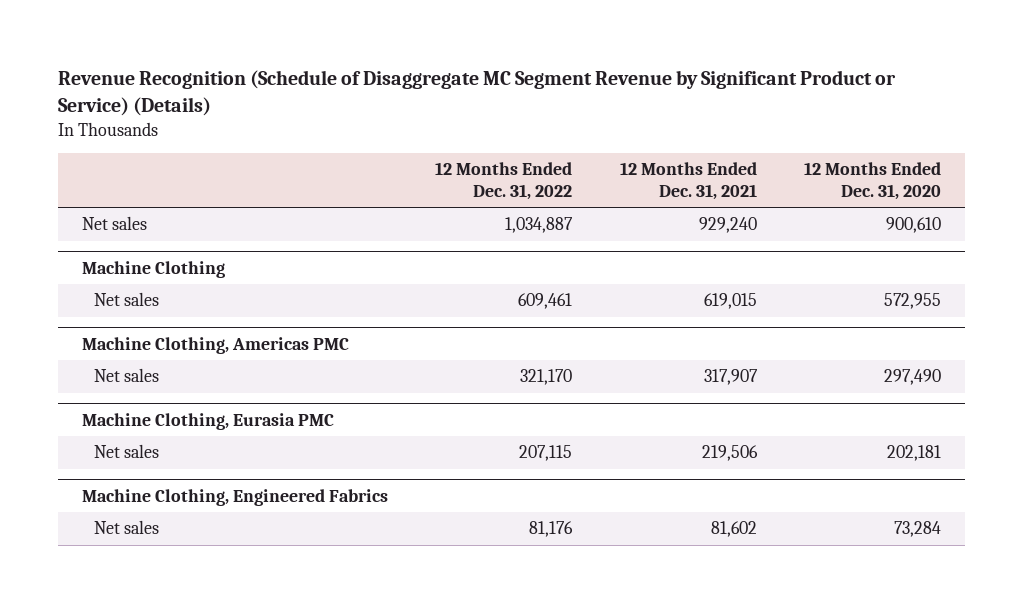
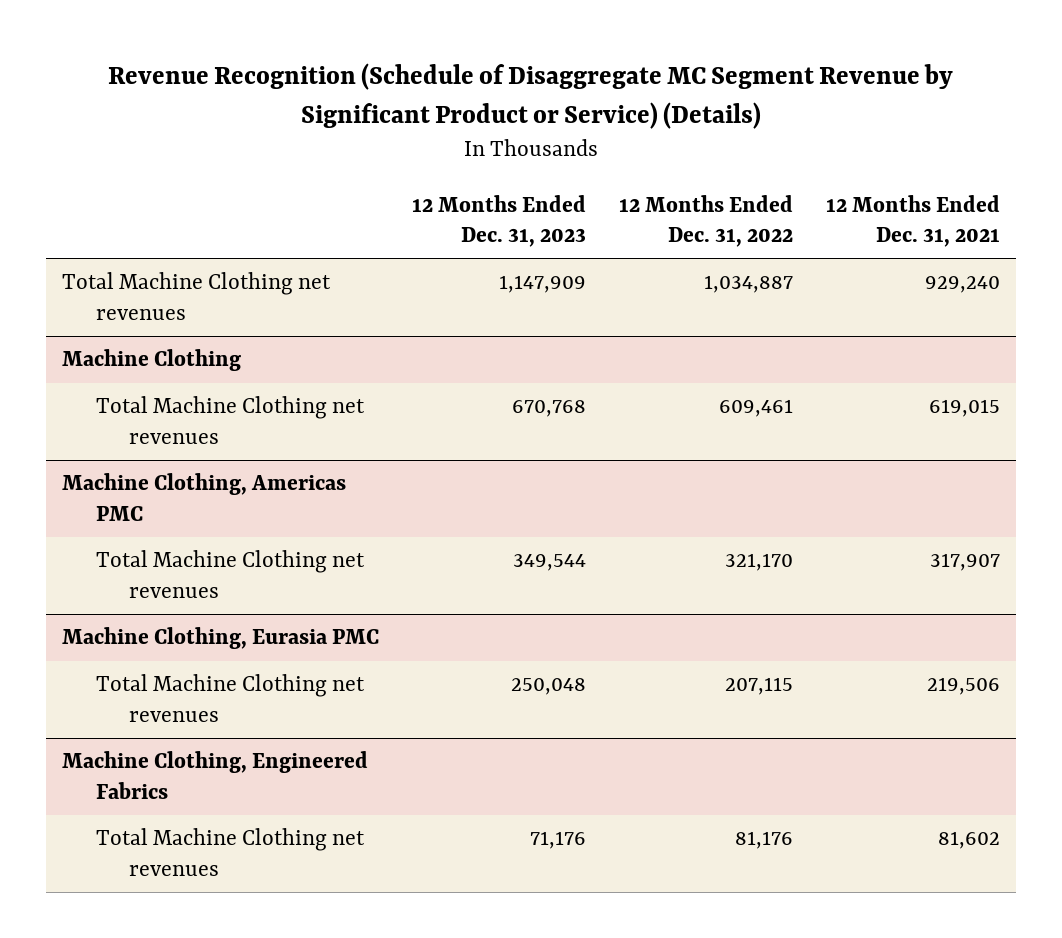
[804,162,942,200] 12 Months Ended Dec. 31, 2020 -> none
none -> [412,194,587,248] 12 Months Ended Dec. 31, 2023
[81,216,147,231] Net sales -> [62,272,332,320] Total Machine Clothing net revenues
[94,292,160,307] Net sales -> [95,396,365,444] Total Machine Clothing net revenues
[94,368,160,383] Net sales -> [95,550,365,598] Total Machine Clothing net revenues
[94,444,160,459] Net sales -> [95,674,365,722] Total Machine Clothing net revenues
[94,520,160,535] Net sales -> [95,828,365,876] Total Machine Clothing net revenues

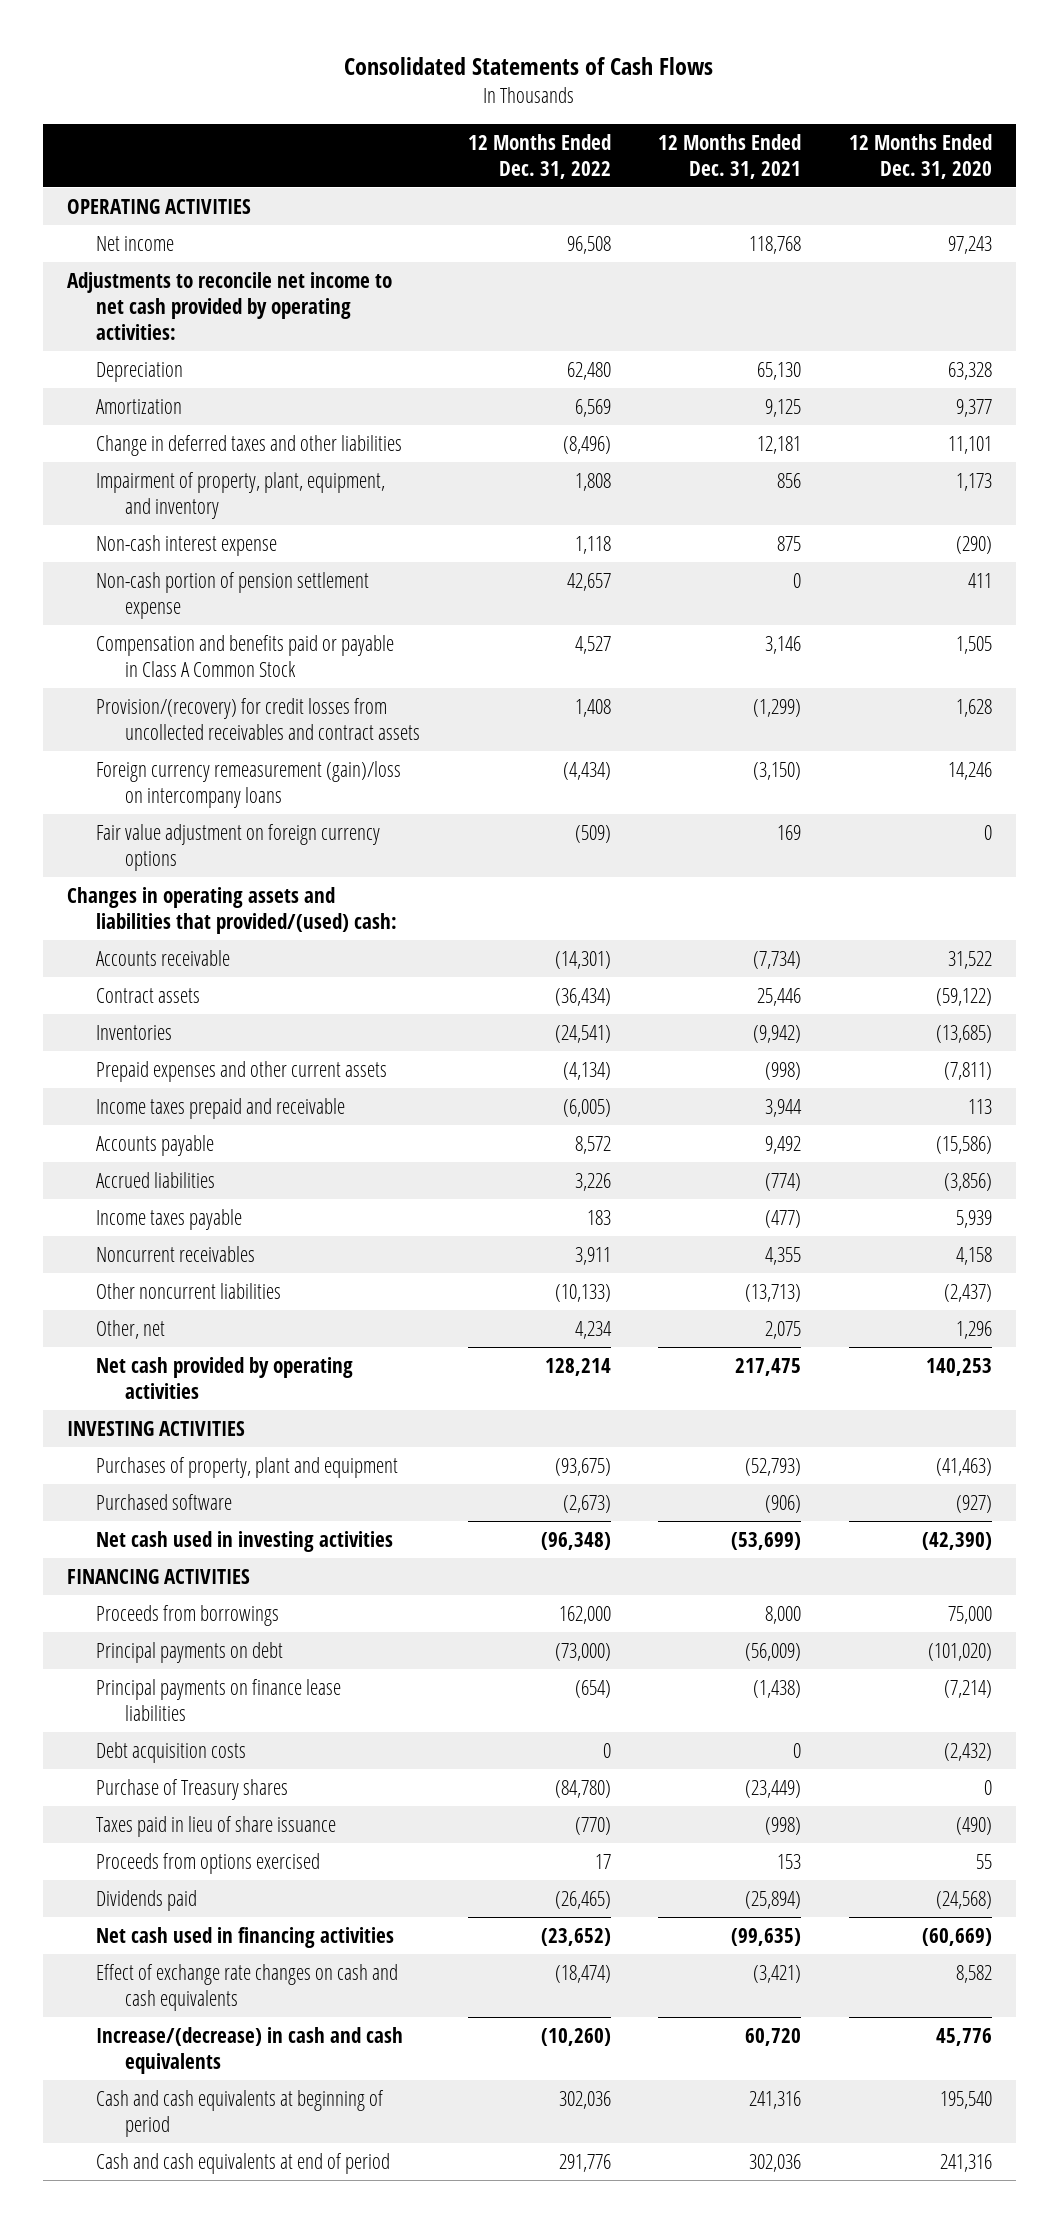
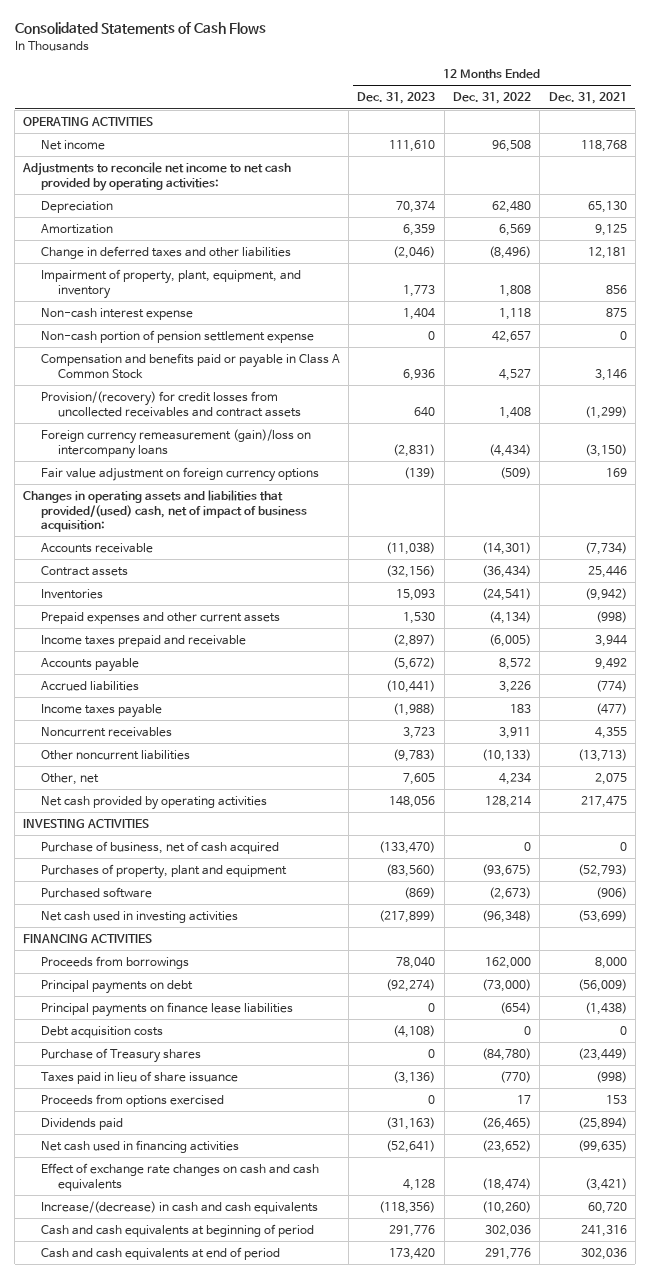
[849,133,993,179] 12 Months Ended Dec. 31, 2020 -> none
none -> [357,92,436,105] Dec. 31, 2023
[66,886,397,934] Changes in operating assets and liabilities that provided/(used) cash: -> [23,490,307,533] Changes in operating assets and liabilities that provided/(used) cash, net of impact of business acquisition:
none -> [40,841,279,855] Purchase of business, net of cash acquired

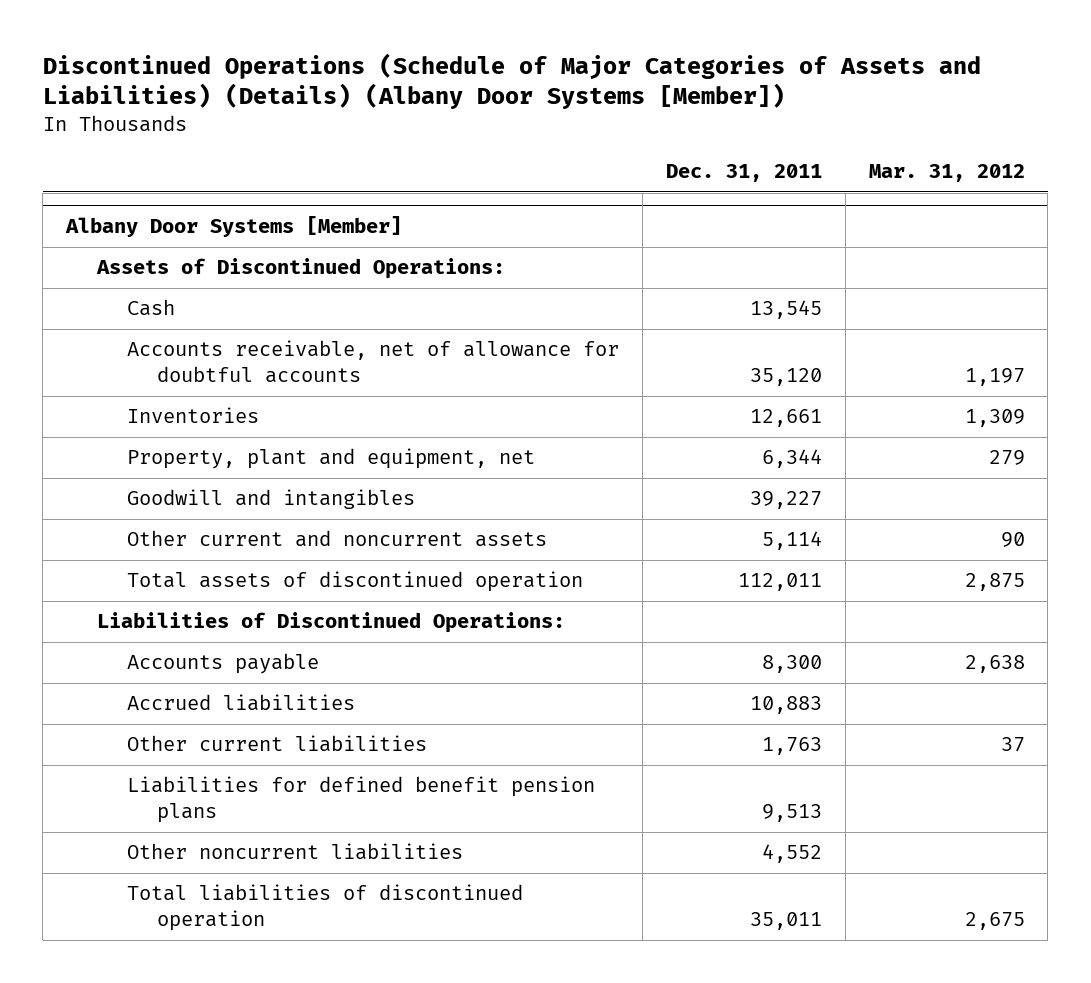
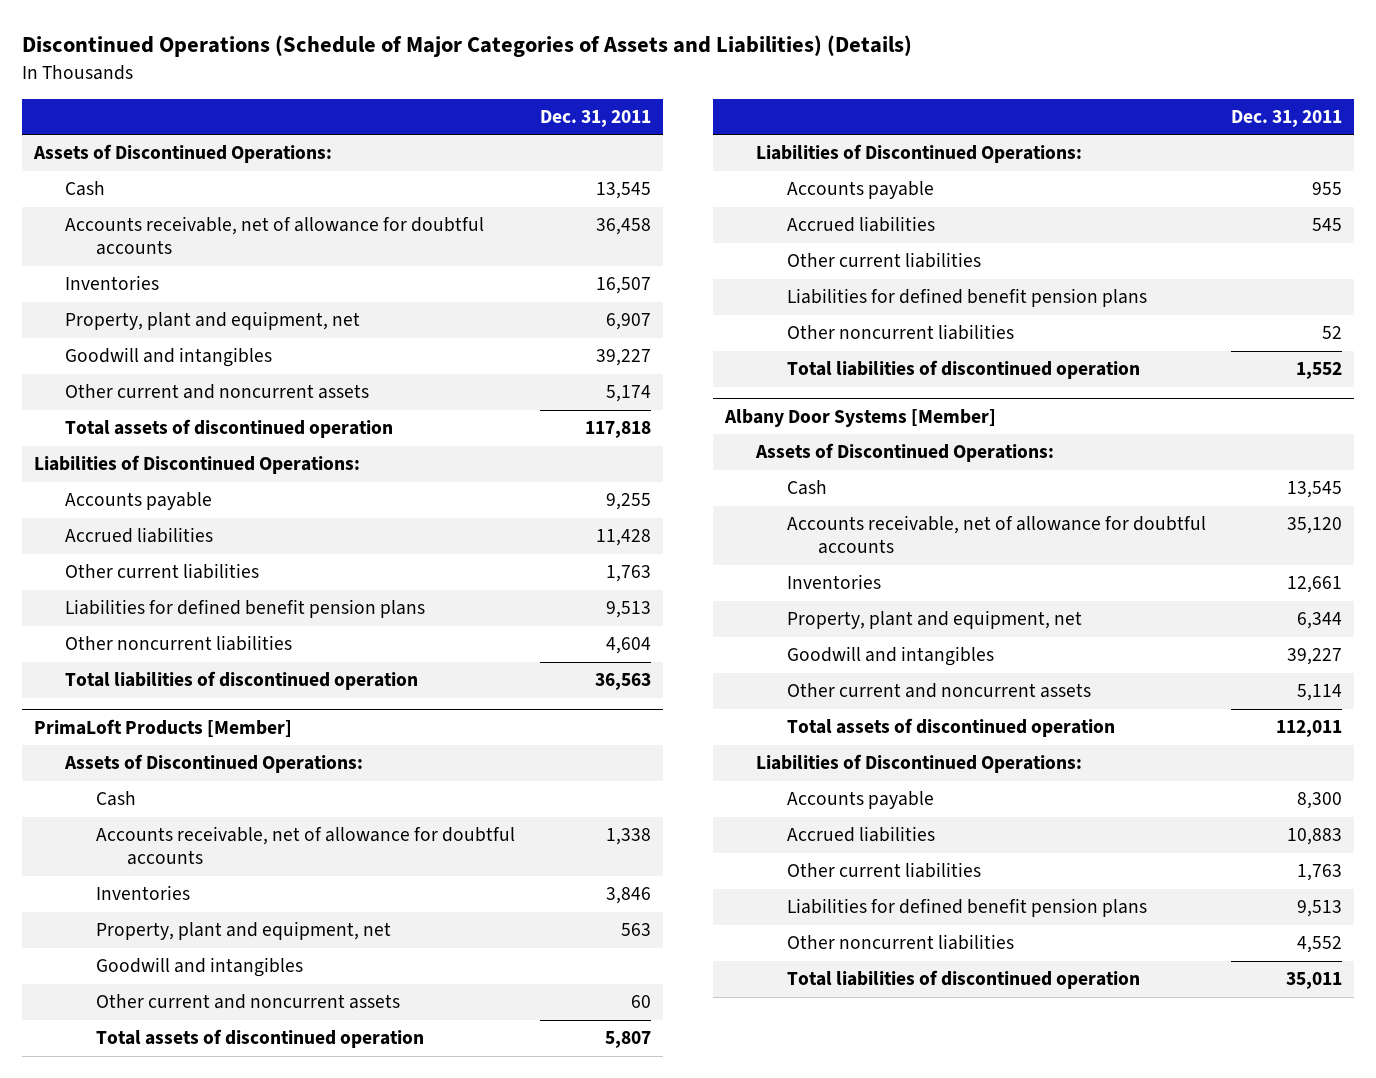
[42,52,981,110] Discontinued Operations (Schedule of Major Categories of Assets and Liabilities) (Details) (Albany Door Systems [Member]) -> [21,35,912,58] Discontinued Operations (Schedule of Major Categories of Assets and Liabilities) (Details)
[868,164,1025,183] Mar. 31, 2012 -> none
none -> [33,144,333,164] Assets of Discontinued Operations:
none -> [64,181,105,197] Cash
none -> [64,216,484,256] Accounts receivable, net of allowance for doubtful accounts
none -> [64,275,159,291] Inventories
none -> [64,311,360,331] Property, plant and equipment, net
none -> [64,347,272,368] Goodwill and intangibles
none -> [64,384,369,400] Other current and noncurrent assets
none -> [64,419,393,439] Total assets of discontinued operation
none -> [34,455,361,475] Liabilities of Discontinued Operations:
none -> [64,492,212,511] Accounts payable
none -> [64,527,213,544] Accrued liabilities
none -> [64,563,259,580] Other current liabilities
none -> [64,599,425,619] Liabilities for defined benefit pension plans
none -> [64,635,292,652] Other noncurrent liabilities
none -> [64,671,418,691] Total liabilities of discontinued operation
none -> [34,718,293,737] PrimaLoft Products [Member]
none -> [63,754,363,774] Assets of Discontinued Operations:
none -> [95,791,136,807] Cash
none -> [95,826,515,866] Accounts receivable, net of allowance for doubtful accounts
none -> [95,885,190,901] Inventories
none -> [95,921,391,941] Property, plant and equipment, net
none -> [95,957,303,978] Goodwill and intangibles
none -> [95,994,400,1010] Other current and noncurrent assets
none -> [95,1029,424,1049] Total assets of discontinued operation
none -> [755,144,1082,164] Liabilities of Discontinued Operations:
none -> [786,181,934,200] Accounts payable
none -> [786,216,935,233] Accrued liabilities
none -> [786,252,981,269] Other current liabilities
none -> [786,288,1147,308] Liabilities for defined benefit pension plans
none -> [786,324,1014,341] Other noncurrent liabilities
none -> [786,360,1140,380] Total liabilities of discontinued operation

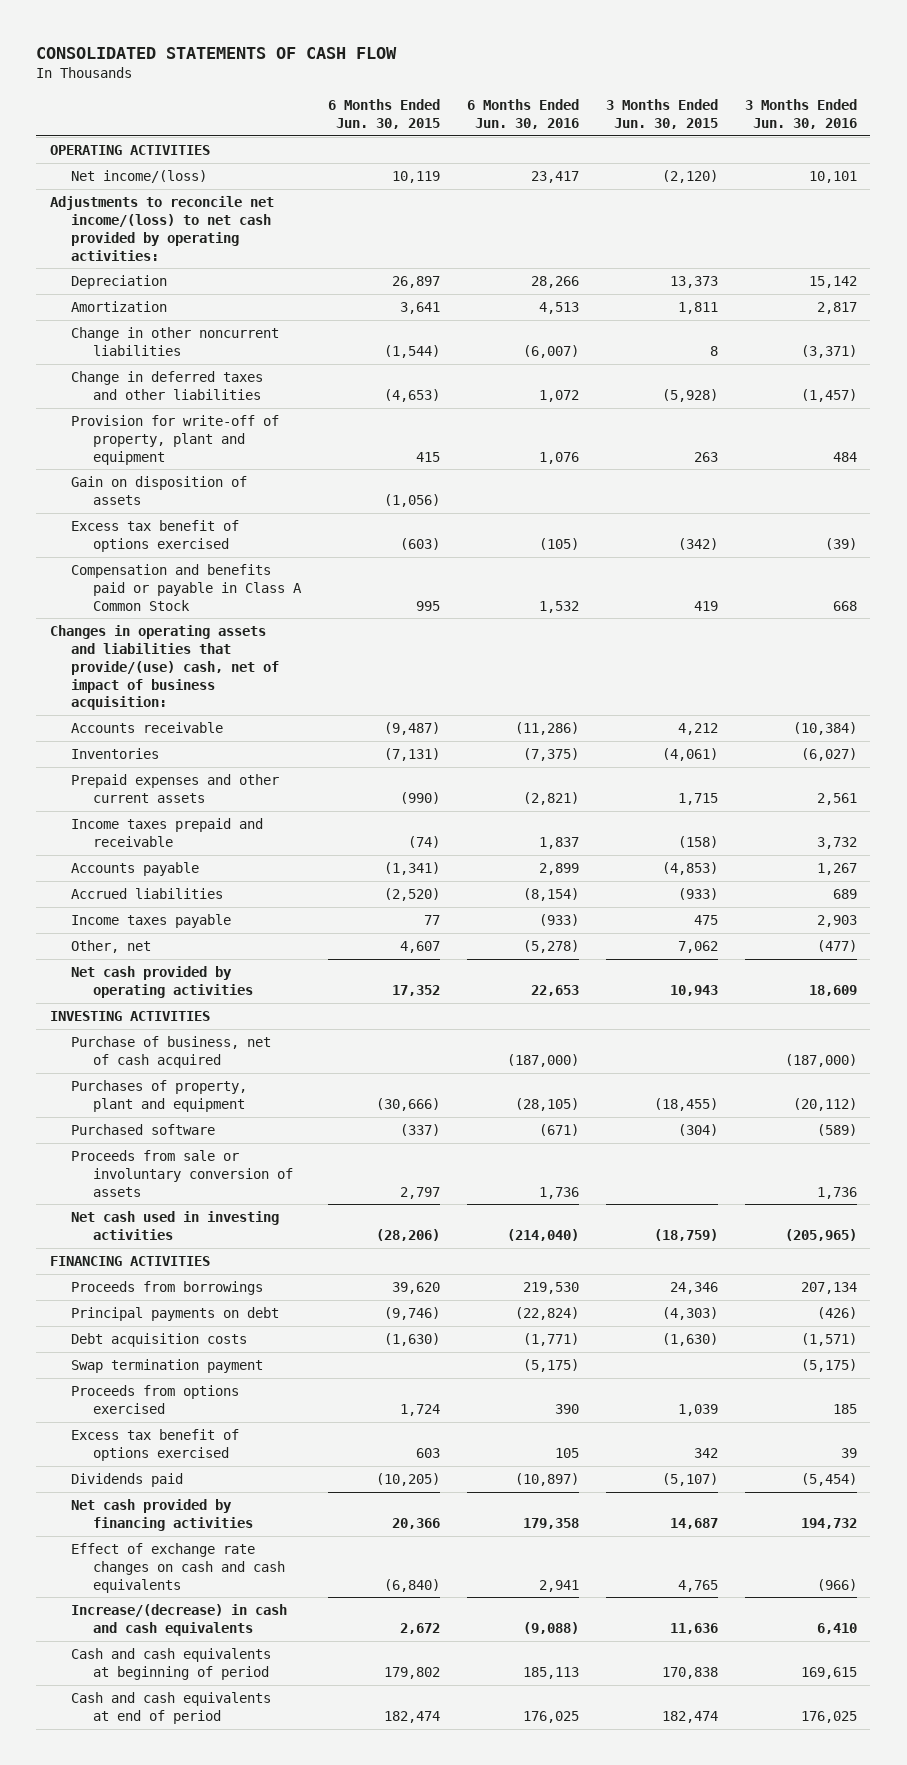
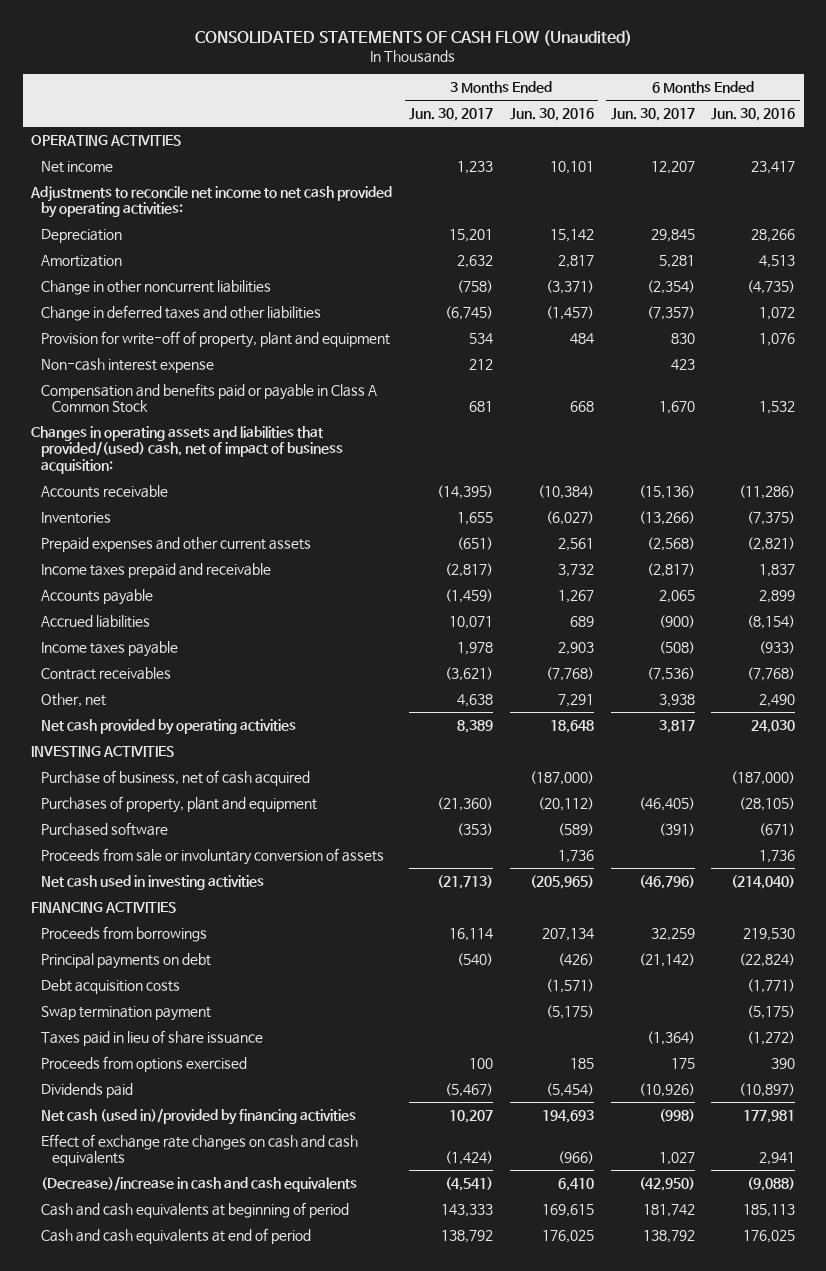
[36,46,398,59] CONSOLIDATED STATEMENTS OF CASH FLOW -> [195,30,633,47] CONSOLIDATED STATEMENTS OF CASH FLOW (Unaudited)
[328,99,441,129] 6 Months Ended Jun. 30, 2015 -> none
[605,99,718,129] 3 Months Ended Jun. 30, 2015 -> none
none -> [408,108,493,122] Jun. 30, 2017
none -> [610,108,695,122] Jun. 30, 2017
[71,170,208,184] Net income/(loss) -> [41,160,114,173] Net income
[49,196,274,261] Adjustments to reconcile net income/(loss) to net cash provided by operating activities: -> [29,185,392,219] Adjustments to reconcile net income to net cash provided by operating activities:
[522,344,579,358] (6,007) -> [747,279,796,294] (4,735)
[71,476,248,505] Gain on disposition of assets -> none
[71,520,240,552] Excess tax benefit of options exercised -> none
none -> [41,357,215,373] Non-cash interest expense
[49,625,280,711] Changes in operating assets and liabilities that provide/(use) cash, net of impact of business acquisition: -> [30,425,344,474] Changes in operating assets and liabilities that provided/(used) cash, net of impact of business acquisition:
none -> [41,666,172,680] Contract receivables
[522,940,579,954] (5,278) -> [759,693,796,707] 2,490
[816,940,857,953] (477) -> [557,693,594,707] 7,291
[530,984,579,996] 22,653 -> [751,719,796,733] 24,030
[808,984,857,996] 18,609 -> [549,719,594,733] 18,648
none -> [41,1029,264,1046] Taxes paid in lieu of share issuance
[71,1429,240,1461] Excess tax benefit of options exercised -> none
[71,1499,254,1531] Net cash provided by financing activities -> [41,1107,357,1125] Net cash (used in)/provided by financing activities
[522,1517,579,1529] 179,358 -> [743,1109,796,1123] 177,981
[800,1517,857,1529] 194,732 -> [541,1109,594,1123] 194,693
[71,1604,288,1636] Increase/(decrease) in cash and cash equivalents -> [41,1175,358,1192] (Decrease)/increase in cash and cash equivalents

